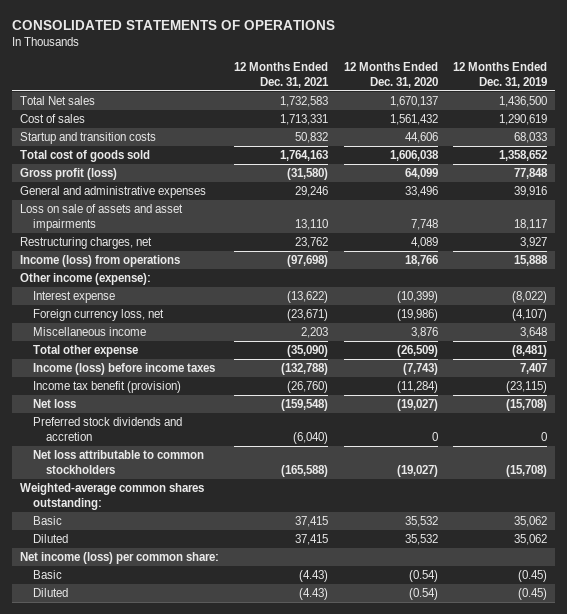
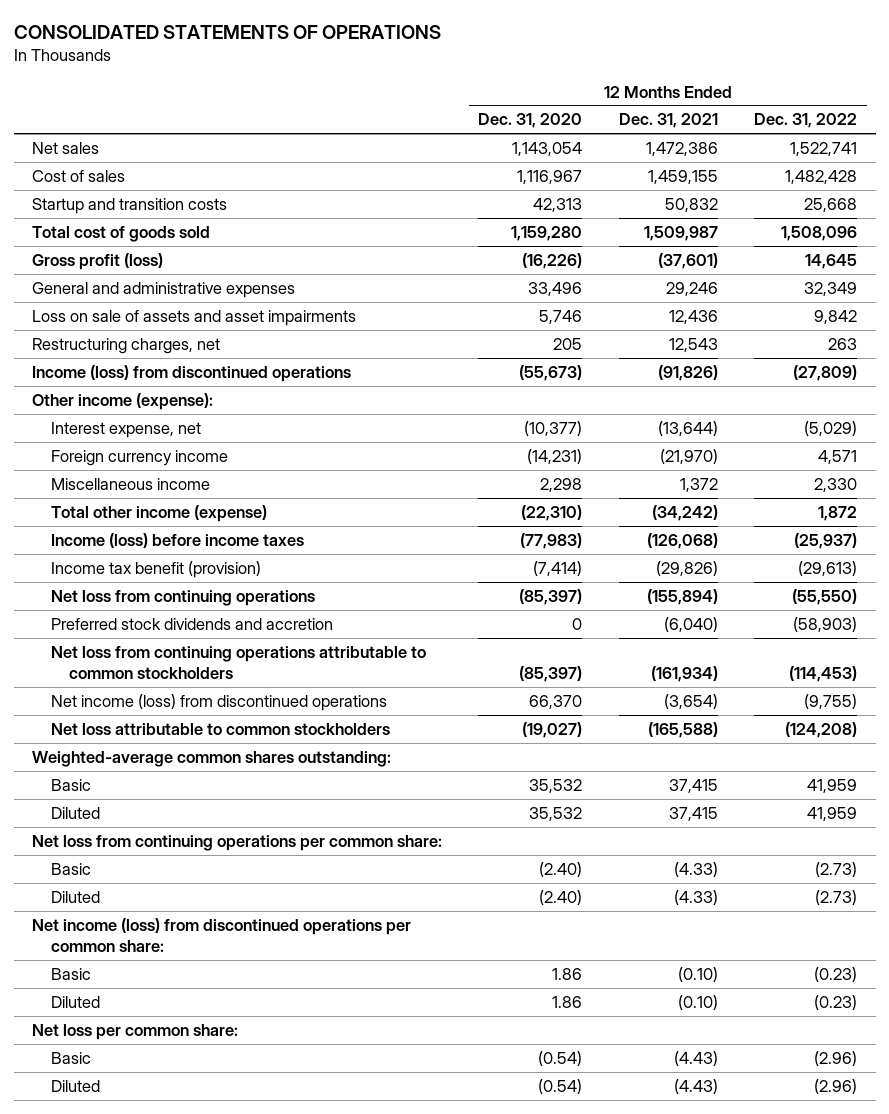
[453,61,548,88] 12 Months Ended Dec. 31, 2019 -> none
none -> [754,113,858,129] Dec. 31, 2022
[19,96,95,106] Total Net sales -> [31,141,99,154] Net sales
[280,96,329,108] 1,732,583 -> [645,141,718,156] 1,472,386
[389,96,438,108] 1,670,137 -> [512,141,583,156] 1,143,054
[280,114,329,126] 1,713,331 -> [647,169,718,184] 1,459,155
[389,114,438,126] 1,561,432 -> [517,169,583,184] 1,116,967
[404,132,438,144] 44,606 -> [533,197,583,212] 42,313
[280,150,329,162] 1,764,163 -> [643,225,718,241] 1,509,987
[389,150,439,162] 1,606,038 -> [511,225,583,241] 1,159,280
[287,168,329,181] (31,580) -> [657,252,718,269] (37,601)
[404,168,438,180] 64,099 -> [522,252,583,269] (16,226)
[295,219,329,231] 13,110 -> [668,309,718,324] 12,436
[410,219,438,231] 7,748 -> [539,309,583,324] 5,746
[295,237,329,249] 23,762 -> [668,337,718,352] 12,543
[410,237,438,249] 4,089 -> [553,337,583,350] 205
[19,255,180,268] Income (loss) from operations -> [31,364,351,382] Income (loss) from discontinued operations
[287,255,329,268] (97,698) -> [657,364,718,381] (91,826)
[404,255,438,267] 18,766 -> [519,364,583,381] (55,673)
[32,399,76,409] Net loss -> none
[32,291,115,304] Interest expense -> [50,421,201,438] Interest expense, net
[287,291,329,304] (13,622) -> [657,420,718,436] (13,644)
[396,291,438,304] (10,399) -> [524,420,583,436] (10,377)
[32,309,164,322] Foreign currency loss, net -> [50,449,228,466] Foreign currency income
[287,309,329,322] (23,671) -> [659,448,718,464] (21,970)
[396,309,438,322] (19,986) -> [527,448,583,464] (14,231)
[301,327,329,339] 2,203 -> [679,477,718,492] 1,372
[410,327,438,339] 3,876 -> [540,477,583,492] 2,298
[32,345,138,358] Total other expense -> [50,504,267,522] Total other income (expense)
[287,345,329,358] (35,090) -> [651,504,718,521] (34,242)
[396,345,438,358] (26,509) -> [521,504,583,521] (22,310)
[281,363,329,376] (132,788) -> [646,532,718,549] (126,068)
[402,363,438,376] (7,743) -> [520,532,583,549] (77,983)
[287,381,329,394] (26,760) -> [655,560,718,576] (29,826)
[396,381,438,394] (11,284) -> [533,560,583,576] (7,414)
none -> [50,589,315,606] Net loss from continuing operations
none -> [50,645,426,680] Net loss from continuing operations attributable to common stockholders
none -> [50,693,387,711] Net income (loss) from discontinued operations
none -> [31,834,442,851] Net loss from continuing operations per common share:
none -> [50,862,91,875] Basic
none -> [50,890,100,903] Diluted
none -> [31,917,411,953] Net income (loss) from discontinued operations per common share:
none -> [50,967,91,980] Basic
none -> [50,995,100,1008] Diluted
[19,552,219,565] Net income (loss) per common share: -> [31,1023,238,1040] Net loss per common share:

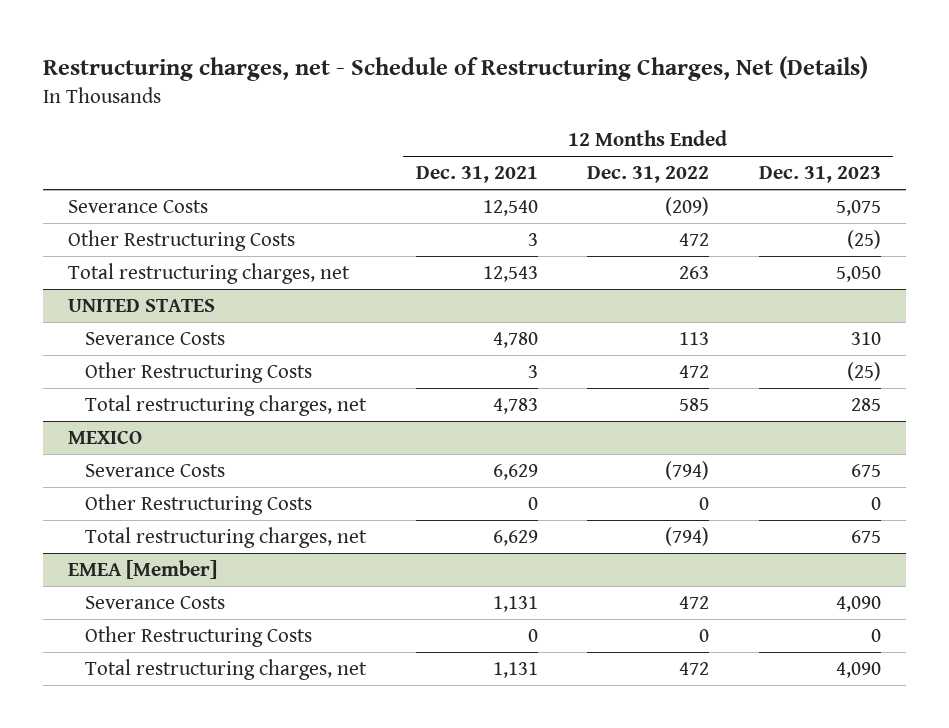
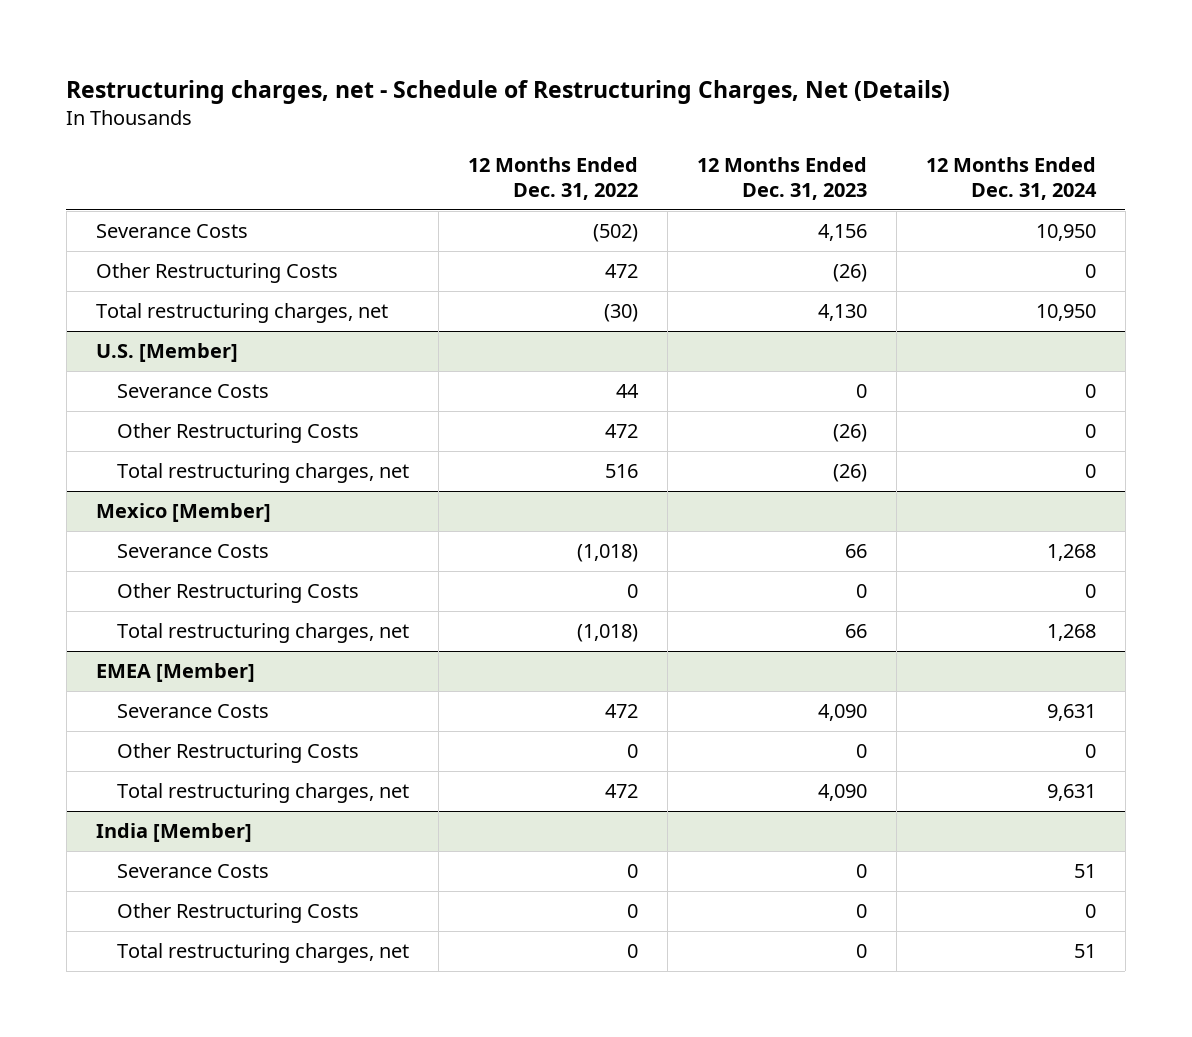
[415,166,538,184] Dec. 31, 2021 -> none
none -> [926,156,1098,200] 12 Months Ended Dec. 31, 2024
[665,196,710,216] (209) -> [593,224,639,243] (502)
[836,199,882,216] 5,075 -> [818,224,868,242] 4,156
[847,229,882,249] (25) -> [833,264,868,283] (26)
[679,265,710,279] 263 -> [604,304,639,323] (30)
[836,265,882,282] 5,050 -> [818,304,868,322] 4,130
[67,298,215,312] UNITED STATES -> [95,343,238,363] U.S. [Member]
[679,331,710,345] 113 -> [616,384,640,399] 44
[851,331,882,345] 310 -> [856,384,868,399] 0
[847,361,882,381] (25) -> [833,424,868,443] (26)
[679,397,710,411] 585 -> [605,464,639,479] 516
[851,397,882,411] 285 -> [833,464,868,483] (26)
[67,430,142,444] MEXICO -> [95,503,271,523] Mexico [Member]
[665,460,710,480] (794) -> [577,544,639,563] (1,018)
[851,463,882,477] 675 -> [845,544,868,559] 66
[665,526,710,546] (794) -> [577,624,639,643] (1,018)
[851,529,882,543] 675 -> [845,624,868,639] 66
none -> [95,823,252,843] India [Member]
none -> [117,864,270,879] Severance Costs
none -> [117,903,360,924] Other Restructuring Costs
none -> [117,943,410,964] Total restructuring charges, net

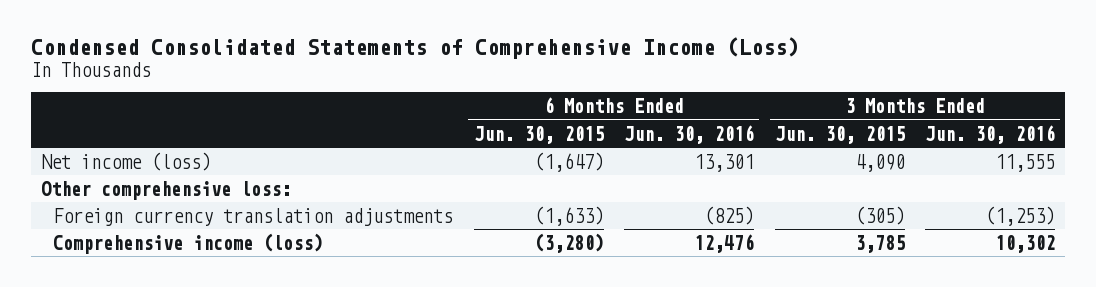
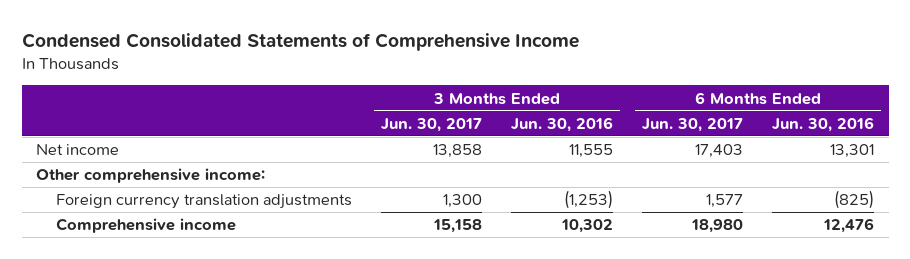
[30,37,799,60] Condensed Consolidated Statements of Comprehensive Income (Loss) -> [21,33,579,52] Condensed Consolidated Statements of Comprehensive Income
[473,125,604,144] Jun. 30, 2015 -> none
[774,125,905,144] Jun. 30, 2015 -> none
none -> [381,117,483,132] Jun. 30, 2017
none -> [642,117,744,132] Jun. 30, 2017
[41,151,212,171] Net income (loss) -> [36,144,120,156] Net income
[41,180,292,200] Other comprehensive loss: -> [36,168,266,184] Other comprehensive income:
[53,232,324,254] Comprehensive income (loss) -> [56,218,237,234] Comprehensive income

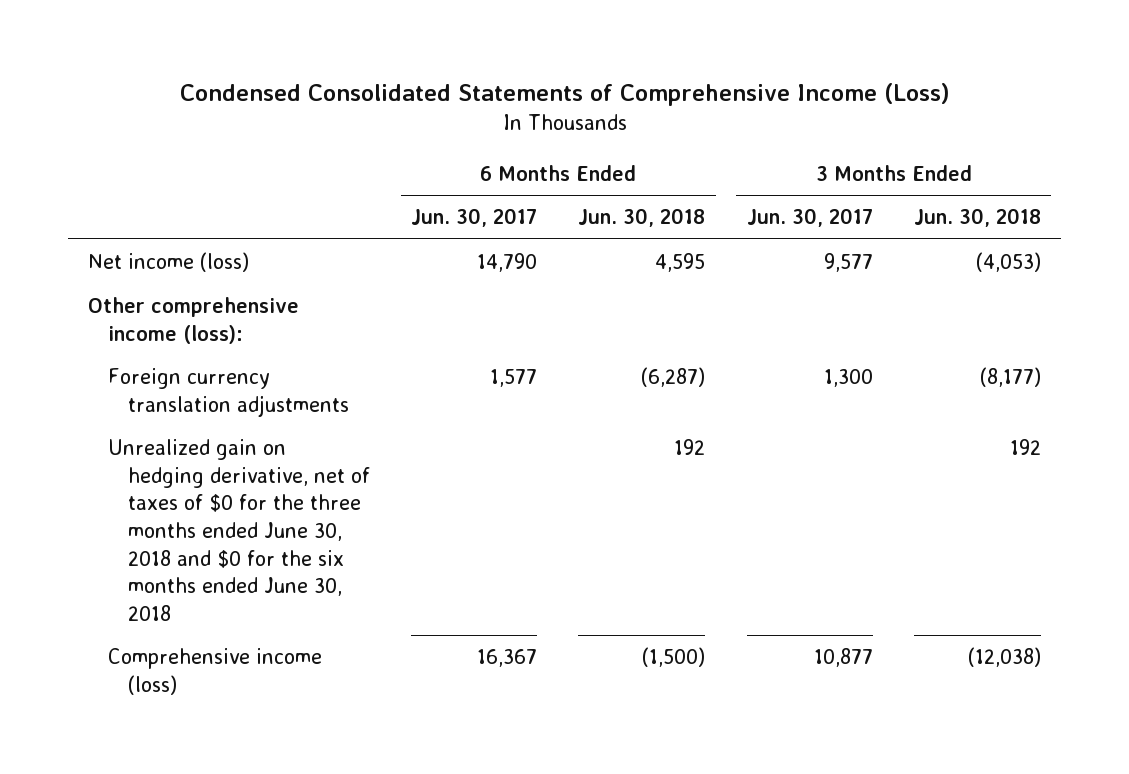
[21,33,579,52] Condensed Consolidated Statements of Comprehensive Income -> [179,83,950,107] Condensed Consolidated Statements of Comprehensive Income (Loss)
[511,116,614,132] Jun. 30, 2016 -> none
[772,116,875,132] Jun. 30, 2016 -> none
none -> [578,208,706,228] Jun. 30, 2018
none -> [913,208,1041,228] Jun. 30, 2018
[36,144,120,156] Net income -> [88,252,250,273] Net income (loss)
[433,144,483,159] 13,858 -> [823,253,873,273] 9,577
[695,144,744,159] 17,403 -> [476,253,537,273] 14,790
[36,168,266,184] Other comprehensive income: -> [88,297,300,344] Other comprehensive income (loss):
none -> [107,439,370,621] Unrealized gain on hedging derivative, net of taxes of $0 for the three months ended June 30, 2018 and $0 for the six months ended June 30, 2018
[56,218,237,234] Comprehensive income -> [107,648,322,695] Comprehensive income (loss)
[433,219,483,234] 15,158 -> [813,648,873,668] 10,877
[691,219,744,234] 18,980 -> [476,649,537,668] 16,367

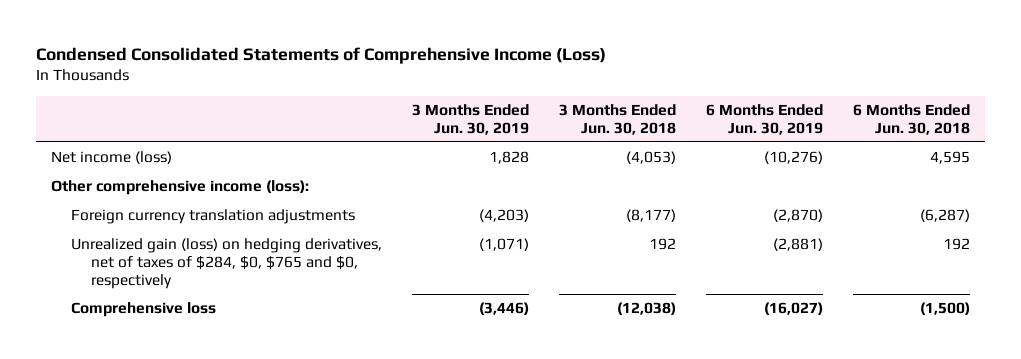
[410,208,537,228] Jun. 30, 2017 -> none
[746,208,873,228] Jun. 30, 2017 -> none
none -> [411,103,529,135] 3 Months Ended Jun. 30, 2019
none -> [705,103,823,135] 6 Months Ended Jun. 30, 2019
[107,439,370,621] Unrealized gain on hedging derivative, net of taxes of $0 for the three months ended June 30, 2018 and $0 for the six months ended June 30, 2018 -> [70,238,382,289] Unrealized gain (loss) on hedging derivatives, net of taxes of $284, $0, $765 and $0, respectively
[107,648,322,695] Comprehensive income (loss) -> [70,302,216,318] Comprehensive loss

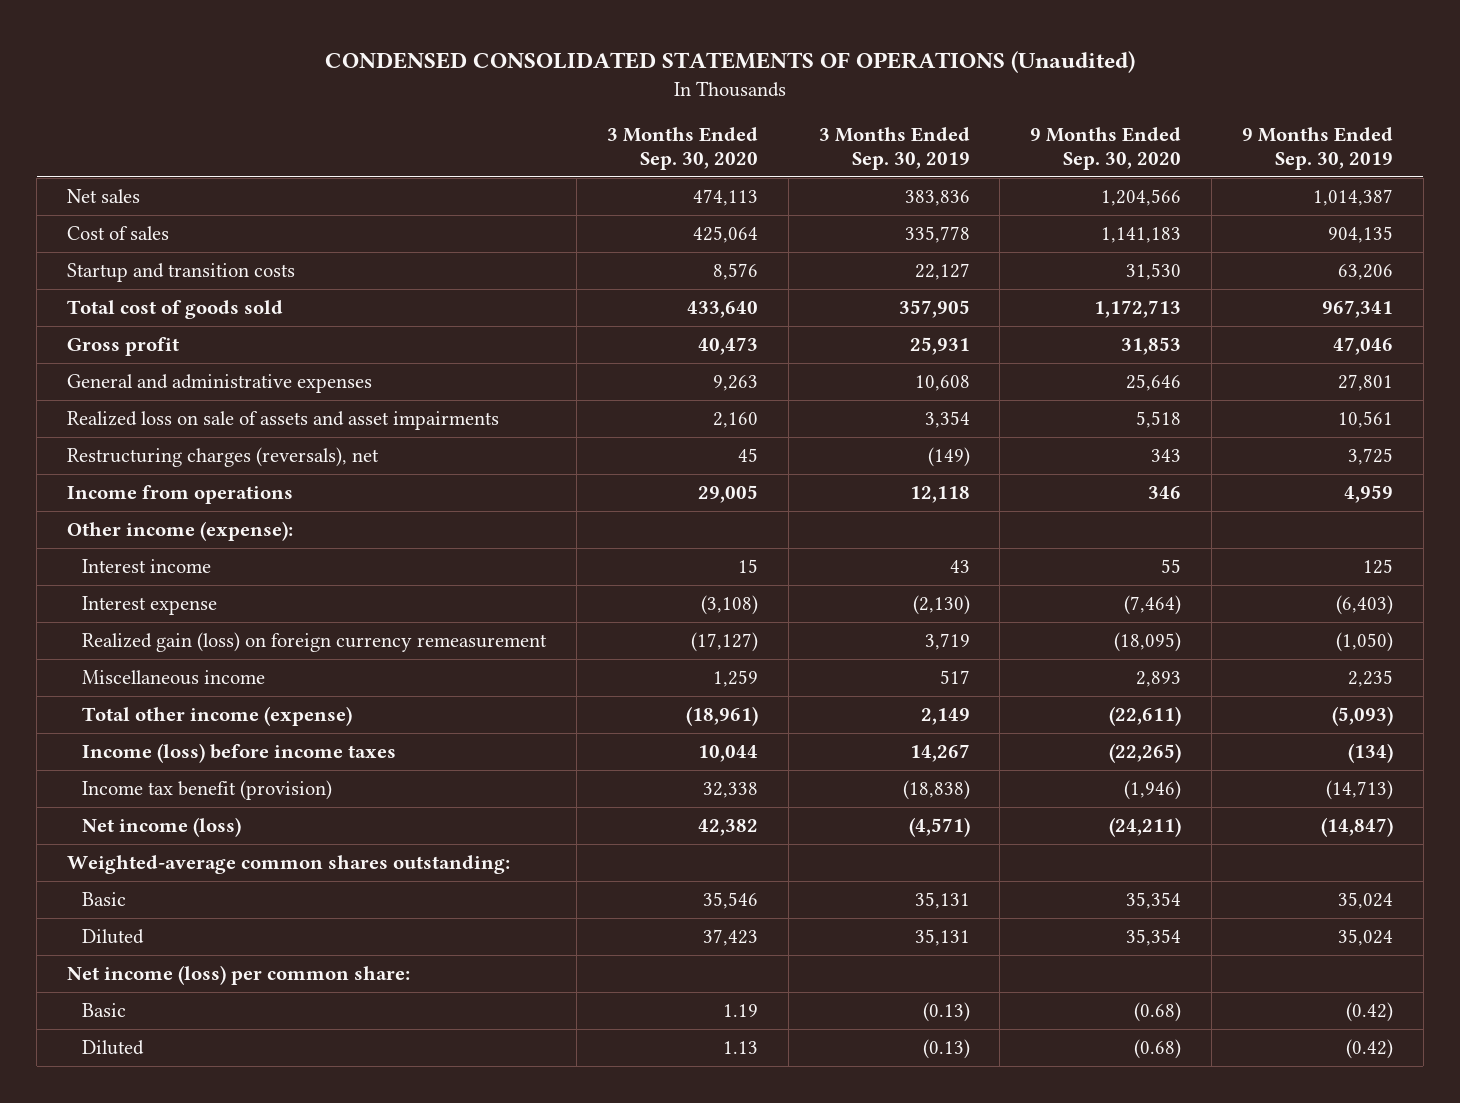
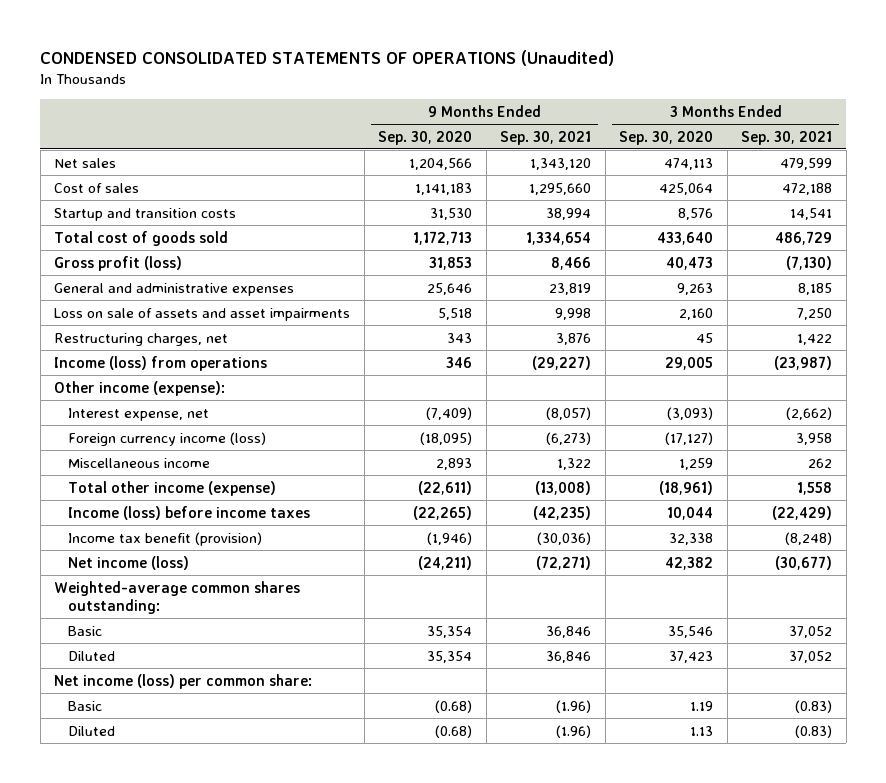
[818,127,970,170] 3 Months Ended Sep. 30, 2019 -> none
[1241,127,1393,170] 9 Months Ended Sep. 30, 2019 -> none
none -> [500,130,592,145] Sep. 30, 2021
none -> [741,130,833,145] Sep. 30, 2021
[66,337,179,357] Gross profit -> [54,255,183,271] Gross profit (loss)
[66,411,499,431] Realized loss on sale of assets and asset impairments -> [54,307,351,321] Loss on sale of assets and asset impairments
[66,447,379,468] Restructuring charges (reversals), net -> [54,332,229,346] Restructuring charges, net
[66,485,293,505] Income from operations -> [54,355,268,371] Income (loss) from operations
[82,559,212,574] Interest income -> none
[82,596,218,616] Interest expense -> [67,407,209,421] Interest expense, net
[700,595,758,616] (3,108) -> [667,406,714,420] (3,093)
[1124,595,1182,616] (7,464) -> [426,406,473,420] (7,409)
[82,632,548,653] Realized gain (loss) on foreign currency remeasurement -> [67,431,266,446] Foreign currency income (loss)

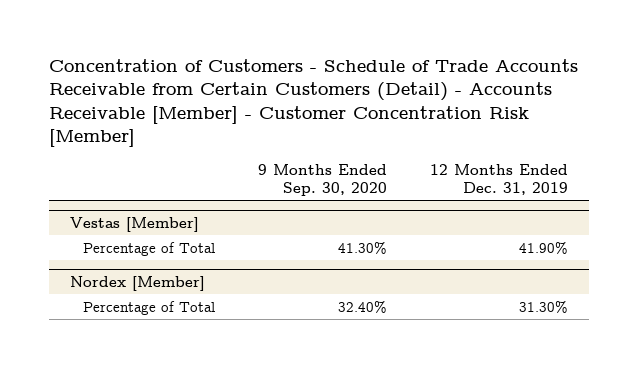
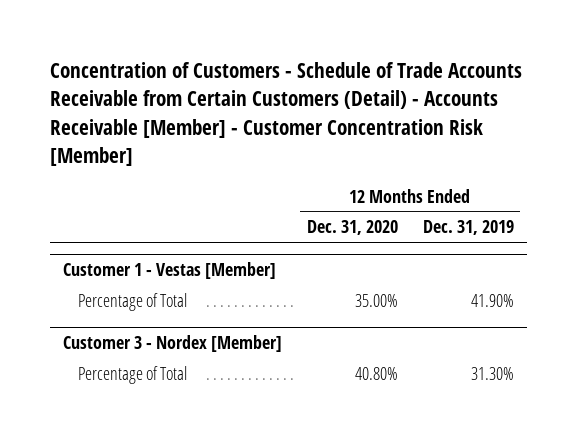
[257,163,387,197] 9 Months Ended Sep. 30, 2020 -> none
none -> [306,220,398,236] Dec. 31, 2020
[70,216,200,232] Vestas [Member] -> [62,261,276,279] Customer 1 - Vestas [Member]
[70,275,206,291] Nordex [Member] -> [62,334,282,352] Customer 3 - Nordex [Member]

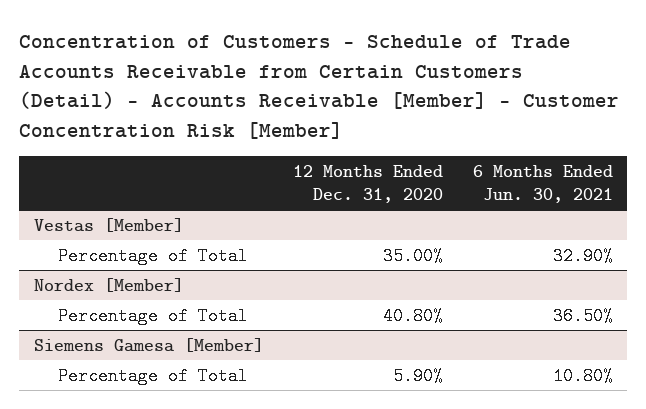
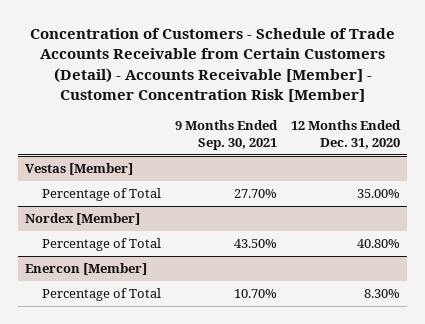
[472,164,613,204] 6 Months Ended Jun. 30, 2021 -> none
none -> [175,120,279,150] 9 Months Ended Sep. 30, 2021
[33,337,264,352] Siemens Gamesa [Member] -> [25,263,148,276] Enercon [Member]
[393,366,444,385] 5.90% -> [363,289,400,299] 8.30%

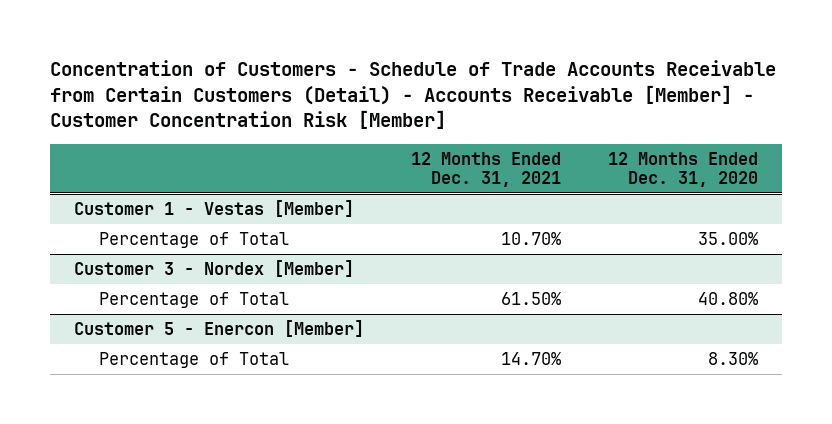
[175,120,279,150] 9 Months Ended Sep. 30, 2021 -> none
none -> [411,151,562,188] 12 Months Ended Dec. 31, 2021
[25,163,134,176] Vestas [Member] -> [73,199,354,217] Customer 1 - Vestas [Member]
[25,213,141,226] Nordex [Member] -> [73,259,354,277] Customer 3 - Nordex [Member]
[25,263,148,276] Enercon [Member] -> [73,319,364,337] Customer 5 - Enercon [Member]

